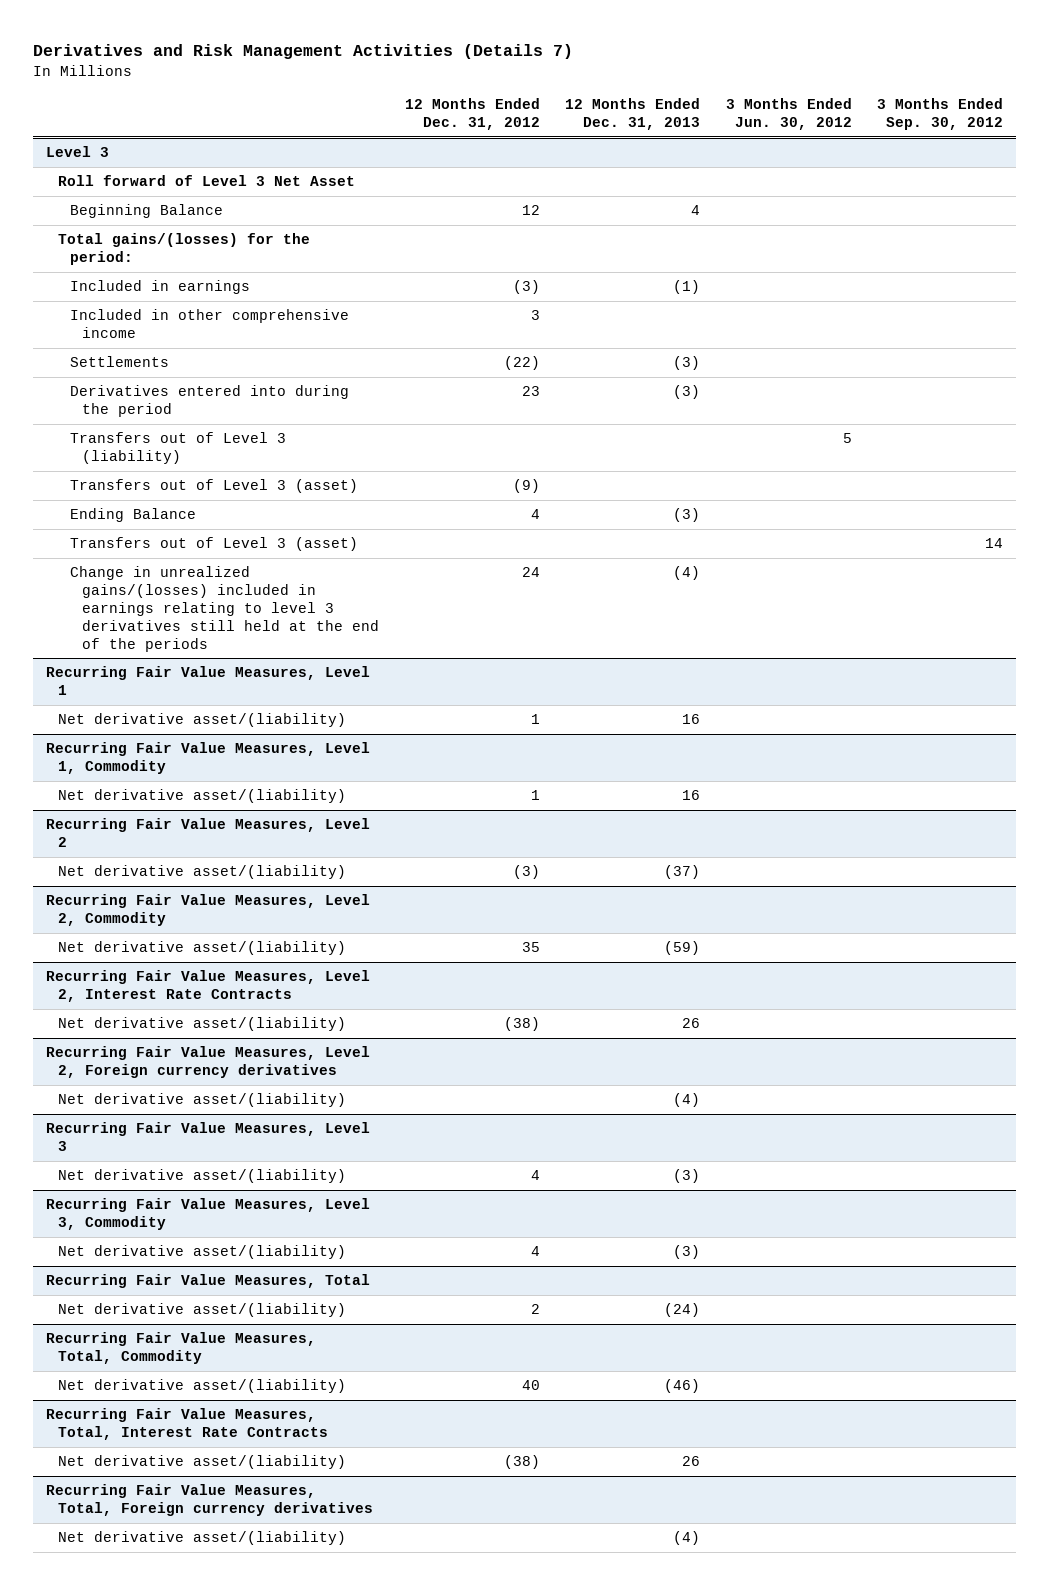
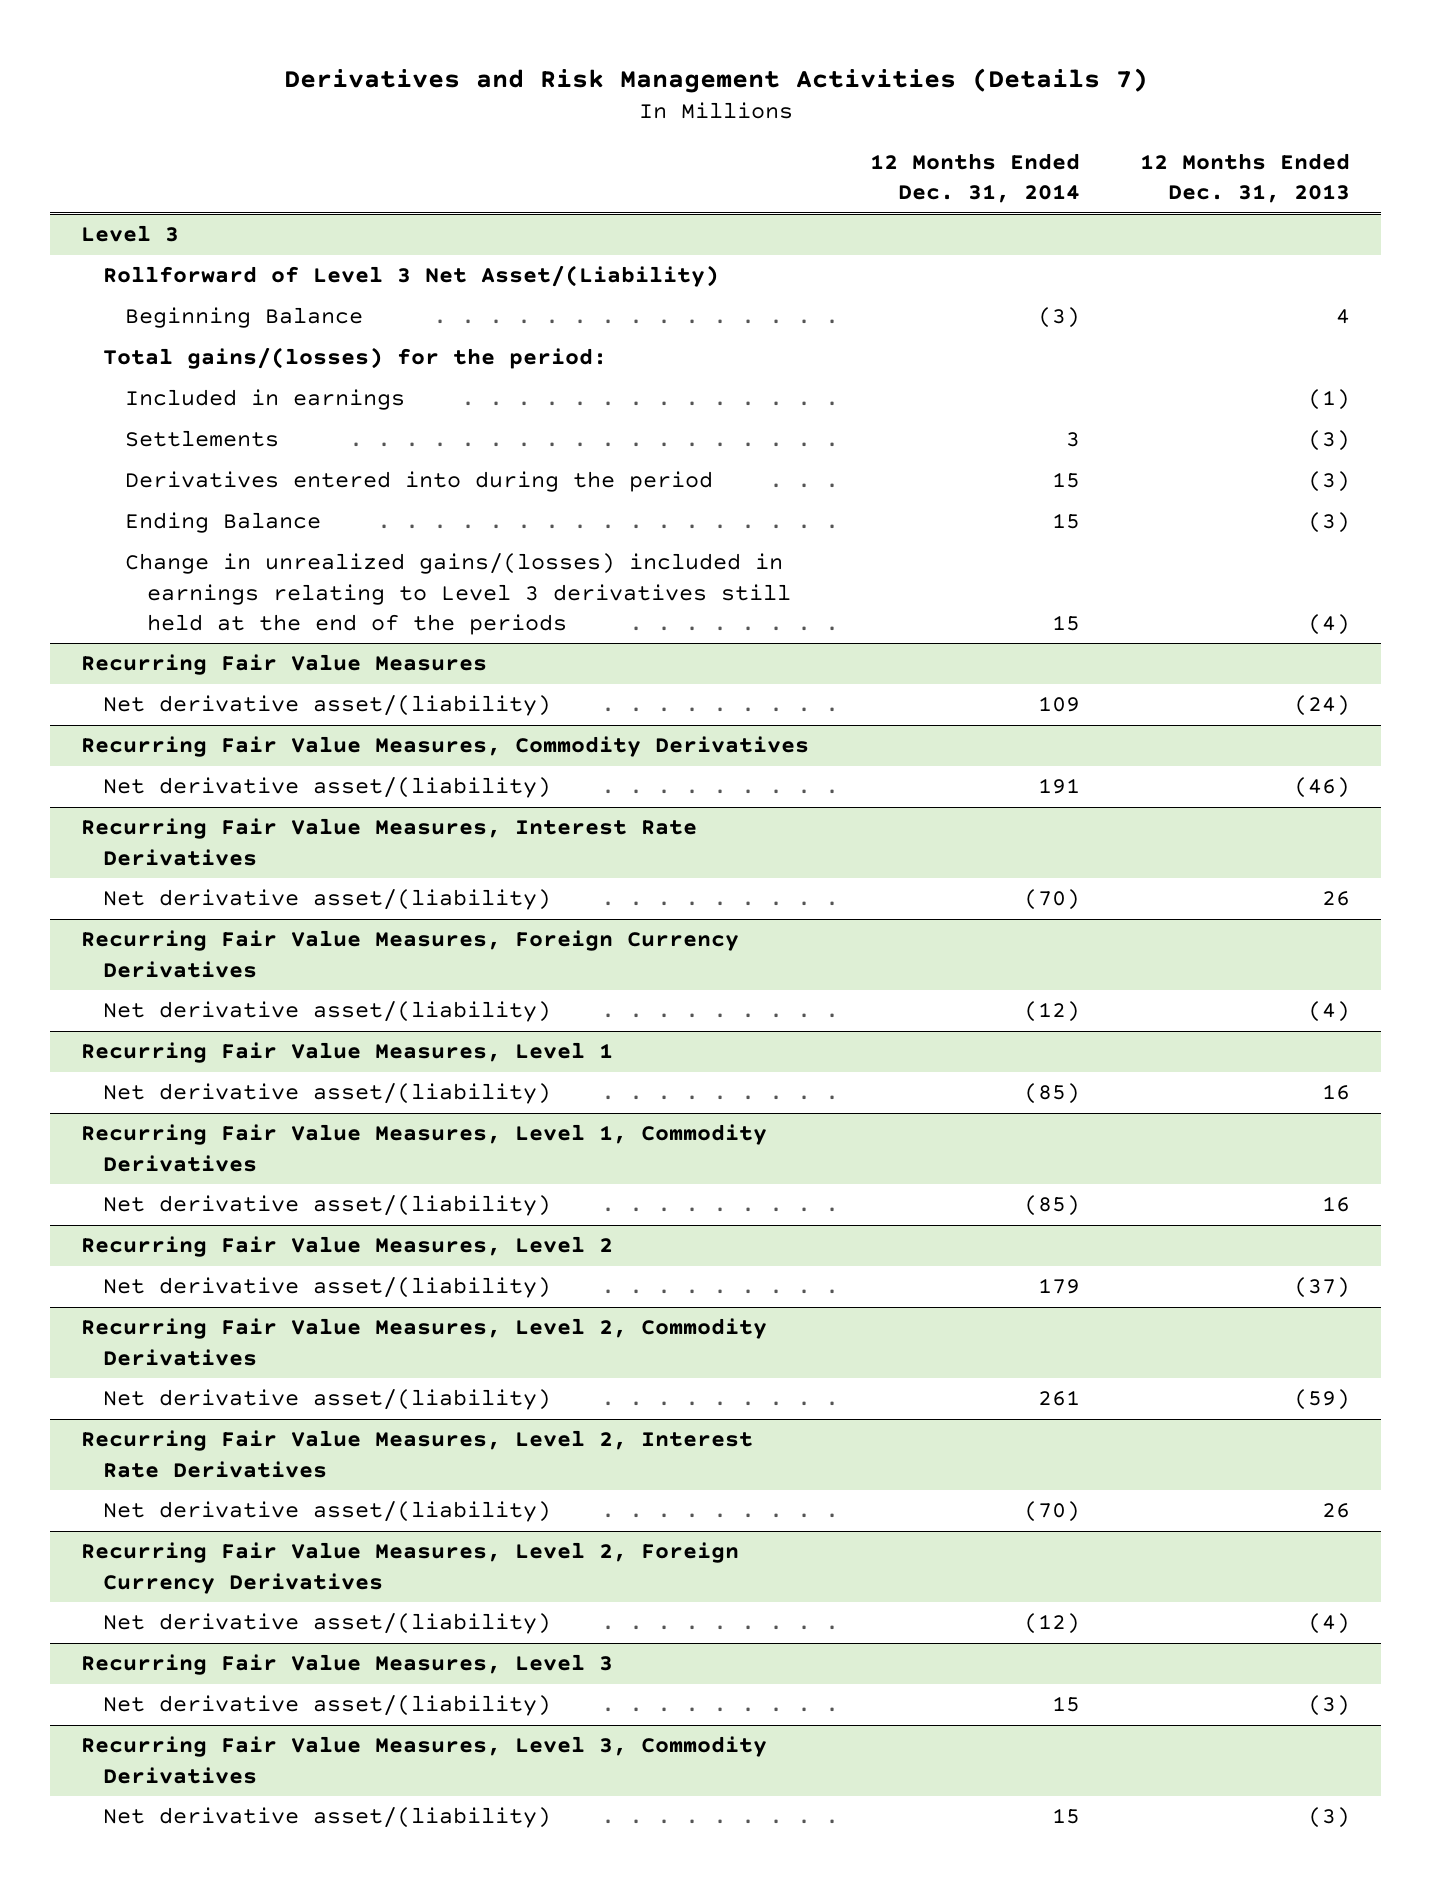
[404,98,540,131] 12 Months Ended Dec. 31, 2012 -> none
[725,98,852,131] 3 Months Ended Jun. 30, 2012 -> none
[877,98,1004,131] 3 Months Ended Sep. 30, 2012 -> none
none -> [869,152,1080,204] 12 Months Ended Dec. 31, 2014
[58,175,356,187] Roll forward of Level 3 Net Asset -> [102,265,719,288] Rollforward of Level 3 Net Asset/(Liability)
[70,309,350,339] Included in other comprehensive income -> none
[70,432,287,465] Transfers out of Level 3 (liability) -> none
[70,479,359,494] Transfers out of Level 3 (asset) -> none
[70,537,359,552] Transfers out of Level 3 (asset) -> none
[70,566,380,652] Change in unrealized gains/(losses) included in earnings relating to level 3 derivatives still held at the end of the periods -> [124,553,791,635] Change in unrealized gains/(losses) included in earnings relating to Level 3 derivatives still held at the end of the periods
none -> [80,654,487,676] Recurring Fair Value Measures
none -> [102,695,551,717] Net derivative asset/(liability)
none -> [80,736,809,758] Recurring Fair Value Measures, Commodity Derivatives
none -> [102,777,551,799] Net derivative asset/(liability)
none -> [80,818,697,866] Recurring Fair Value Measures, Interest Rate Derivatives
none -> [102,889,551,911] Net derivative asset/(liability)
none -> [80,930,739,978] Recurring Fair Value Measures, Foreign Currency Derivatives
none -> [102,1001,551,1023] Net derivative asset/(liability)
[46,742,371,775] Recurring Fair Value Measures, Level 1, Commodity -> [80,1124,767,1172] Recurring Fair Value Measures, Level 1, Commodity Derivatives
[46,894,371,927] Recurring Fair Value Measures, Level 2, Commodity -> [80,1318,767,1366] Recurring Fair Value Measures, Level 2, Commodity Derivatives
[46,970,371,1003] Recurring Fair Value Measures, Level 2, Interest Rate Contracts -> [80,1430,753,1478] Recurring Fair Value Measures, Level 2, Interest Rate Derivatives
[46,1046,371,1079] Recurring Fair Value Measures, Level 2, Foreign currency derivatives -> [80,1542,739,1594] Recurring Fair Value Measures, Level 2, Foreign Currency Derivatives
[46,1198,371,1231] Recurring Fair Value Measures, Level 3, Commodity -> [80,1736,767,1784] Recurring Fair Value Measures, Level 3, Commodity Derivatives
[46,1274,371,1289] Recurring Fair Value Measures, Total -> none
[58,1303,347,1318] Net derivative asset/(liability) -> none
[46,1332,317,1365] Recurring Fair Value Measures, Total, Commodity -> none
[58,1379,347,1394] Net derivative asset/(liability) -> none
[46,1408,329,1441] Recurring Fair Value Measures, Total, Interest Rate Contracts -> none
[58,1455,347,1470] Net derivative asset/(liability) -> none
[46,1484,374,1517] Recurring Fair Value Measures, Total, Foreign currency derivatives -> none
[58,1531,347,1546] Net derivative asset/(liability) -> none

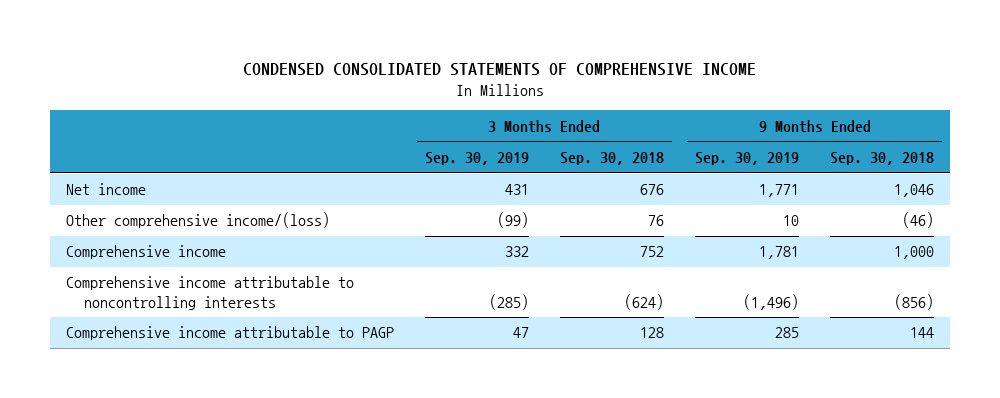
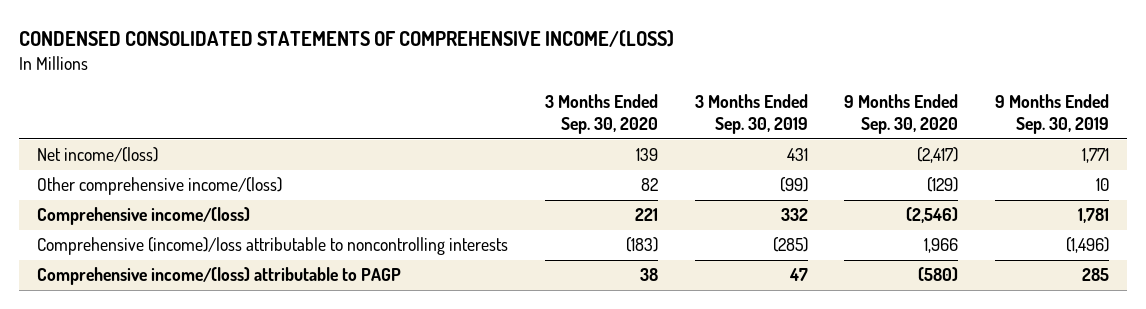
[242,63,756,77] CONDENSED CONSOLIDATED STATEMENTS OF COMPREHENSIVE INCOME -> [18,29,674,47] CONDENSED CONSOLIDATED STATEMENTS OF COMPREHENSIVE INCOME/(LOSS)
[559,151,664,165] Sep. 30, 2018 -> none
[830,151,935,165] Sep. 30, 2018 -> none
none -> [544,94,658,135] 3 Months Ended Sep. 30, 2020
none -> [844,94,959,135] 9 Months Ended Sep. 30, 2020
[65,183,146,196] Net income -> [37,147,159,163] Net income/(loss)
[65,245,226,260] Comprehensive income -> [37,207,251,226] Comprehensive income/(loss)
[65,276,354,310] Comprehensive income attributable to noncontrolling interests -> [37,237,509,256] Comprehensive (income)/loss attributable to noncontrolling interests
[65,326,394,341] Comprehensive income attributable to PAGP -> [37,267,402,286] Comprehensive income/(loss) attributable to PAGP

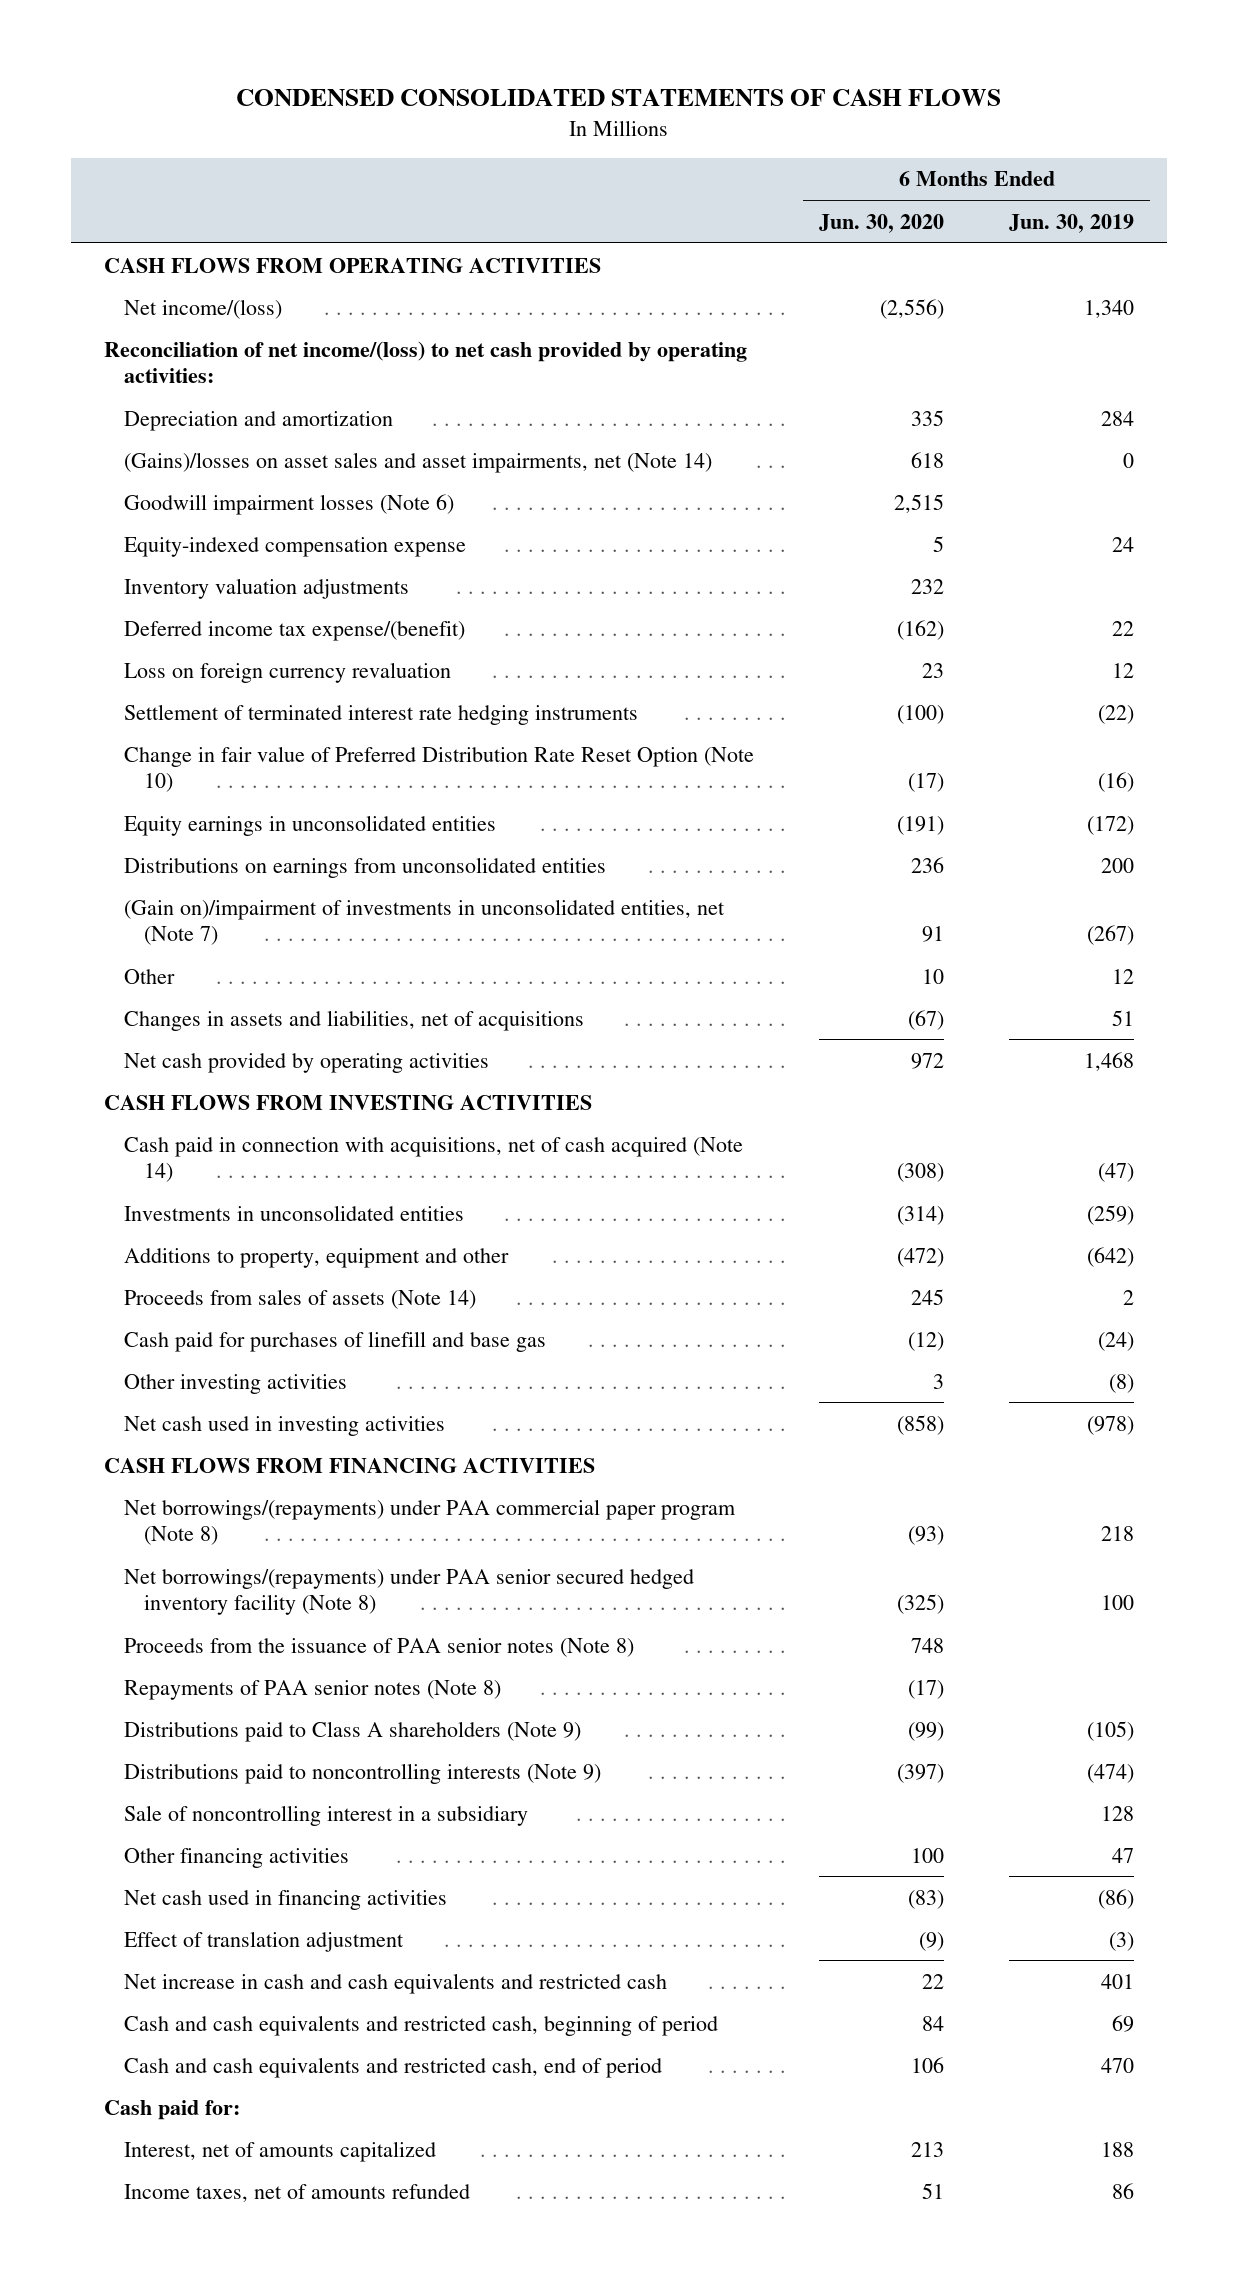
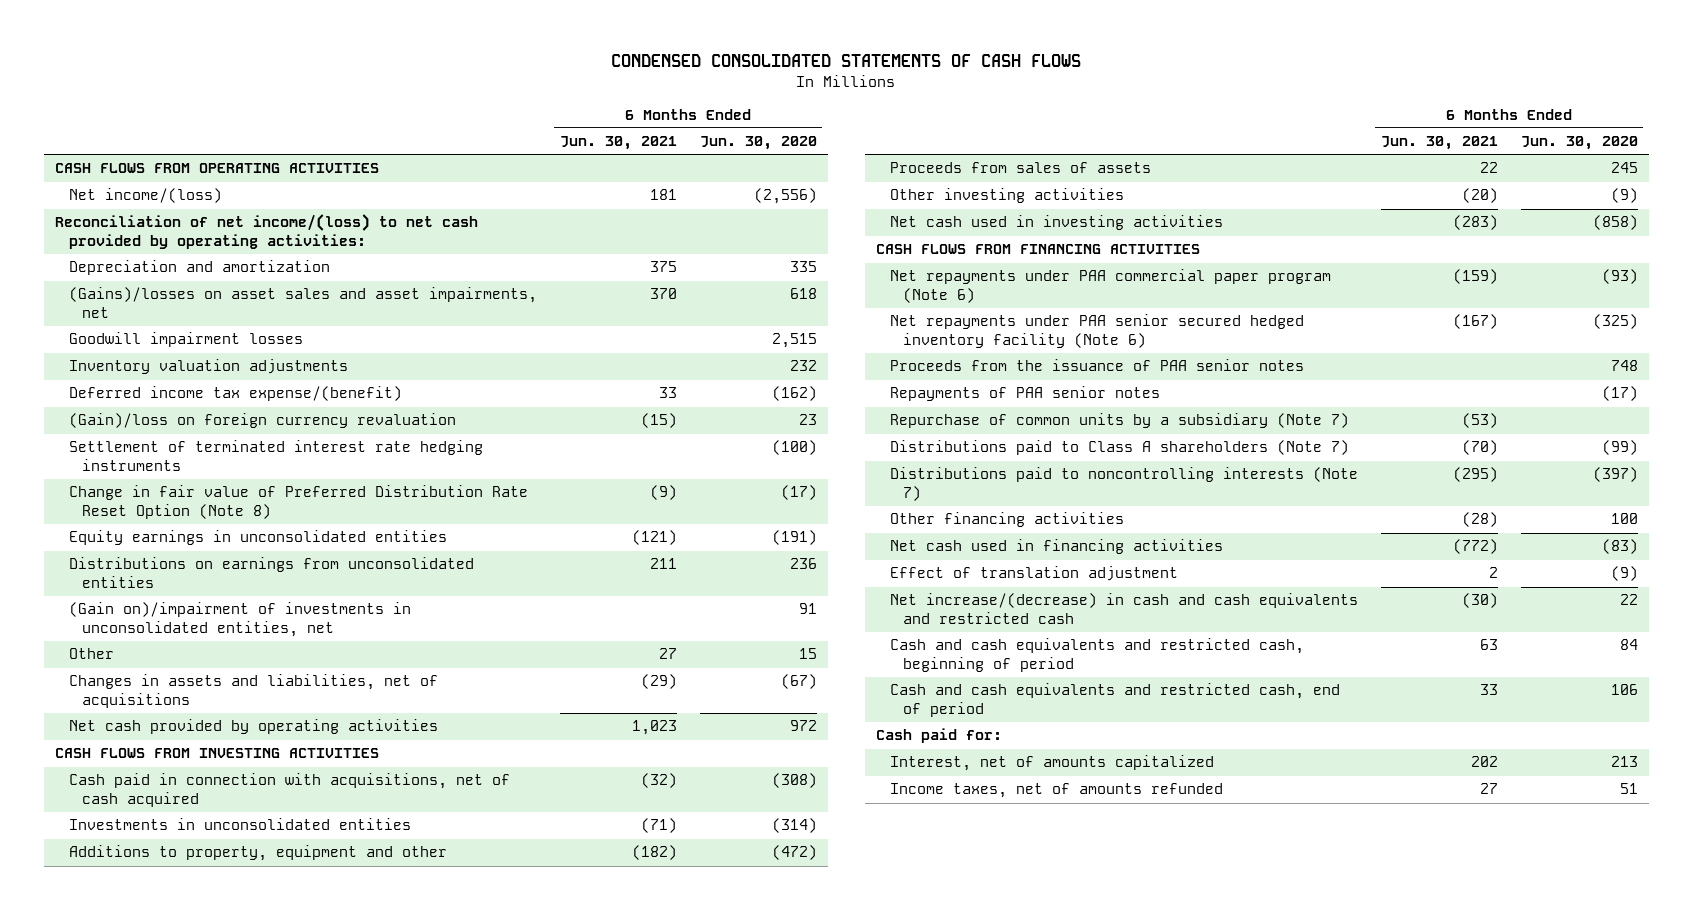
[1009,213,1135,233] Jun. 30, 2019 -> none
none -> [559,136,677,151] Jun. 30, 2021
[123,536,466,557] Equity-indexed compensation expense -> none
[123,451,712,473] (Gains)/losses on asset sales and asset impairments, net (Note 14) -> [68,287,537,318] (Gains)/losses on asset sales and asset impairments, net
[123,493,454,515] Goodwill impairment losses (Note 6) -> [68,332,303,348] Goodwill impairment losses
[123,661,451,683] Loss on foreign currency revaluation -> [68,413,456,429] (Gain)/loss on foreign currency revaluation
[123,745,754,793] Change in fair value of Preferred Distribution Rate Reset Option (Note 10) -> [68,485,528,519] Change in fair value of Preferred Distribution Rate Reset Option (Note 8)
[123,898,725,946] (Gain on)/impairment of investments in unconsolidated entities, net (Note 7) -> [68,602,411,637] (Gain on)/impairment of investments in unconsolidated entities, net
[921,968,944,984] 10 -> [798,648,817,660] 15
[123,1136,743,1183] Cash paid in connection with acquisitions, net of cash acquired (Note 14) -> [68,773,510,807] Cash paid in connection with acquisitions, net of cash acquired
[123,1330,546,1352] Cash paid for purchases of linefill and base gas -> none
[123,1288,476,1309] Proceeds from sales of assets (Note 14) -> [889,162,1151,174] Proceeds from sales of assets
[932,1373,944,1389] 3 -> [1610,188,1638,204] (9)
[123,1804,528,1826] Sale of noncontrolling interest in a subsidiary -> none
[123,1498,736,1546] Net borrowings/(repayments) under PAA commercial paper program (Note 8) -> [889,269,1331,303] Net repayments under PAA commercial paper program (Note 6)
[123,1568,694,1616] Net borrowings/(repayments) under PAA senior secured hedged inventory facility (Note 8) -> [889,314,1304,348] Net repayments under PAA senior secured hedged inventory facility (Note 6)
[123,1637,634,1657] Proceeds from the issuance of PAA senior notes (Note 8) -> [889,359,1304,372] Proceeds from the issuance of PAA senior notes
[123,1679,501,1700] Repayments of PAA senior notes (Note 8) -> [889,386,1160,402] Repayments of PAA senior notes
none -> [889,413,1349,429] Repurchase of common units by a subsidiary (Note 7)
[123,1720,581,1742] Distributions paid to Class A shareholders (Note 9) -> [889,440,1349,456] Distributions paid to Class A shareholders (Note 7)
[123,1762,601,1784] Distributions paid to noncontrolling interests (Note 9) -> [889,467,1358,501] Distributions paid to noncontrolling interests (Note 7)
[123,1972,667,1994] Net increase in cash and cash equivalents and restricted cash -> [889,593,1358,624] Net increase/(decrease) in cash and cash equivalents and restricted cash

